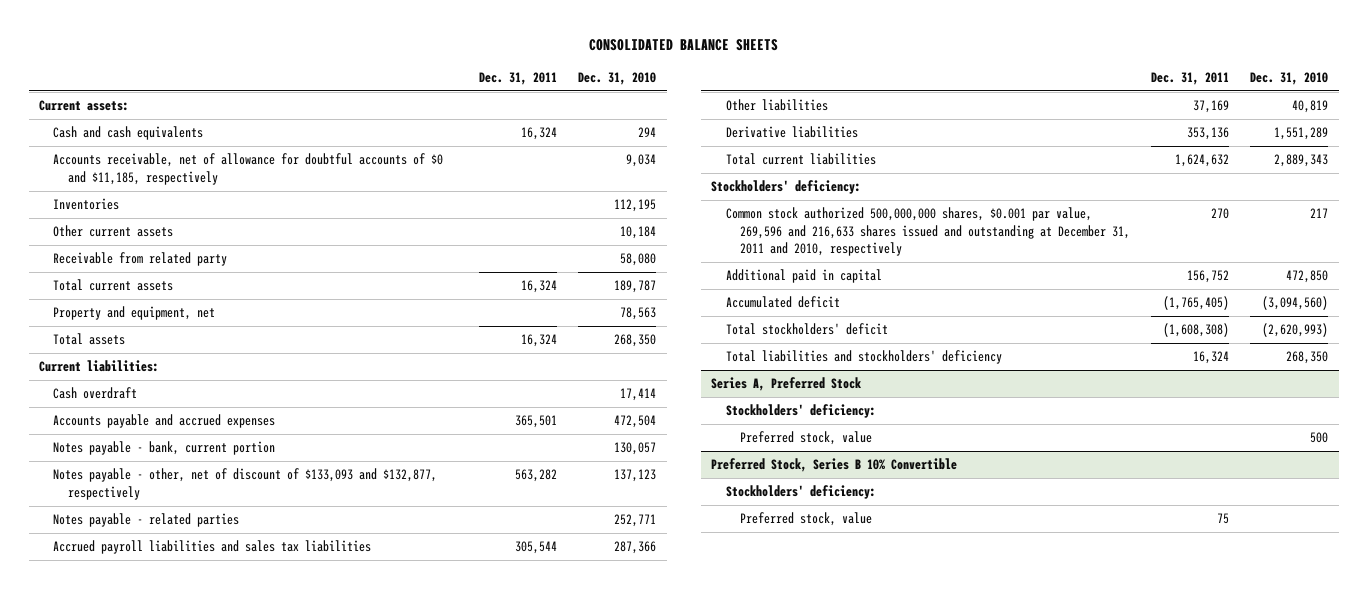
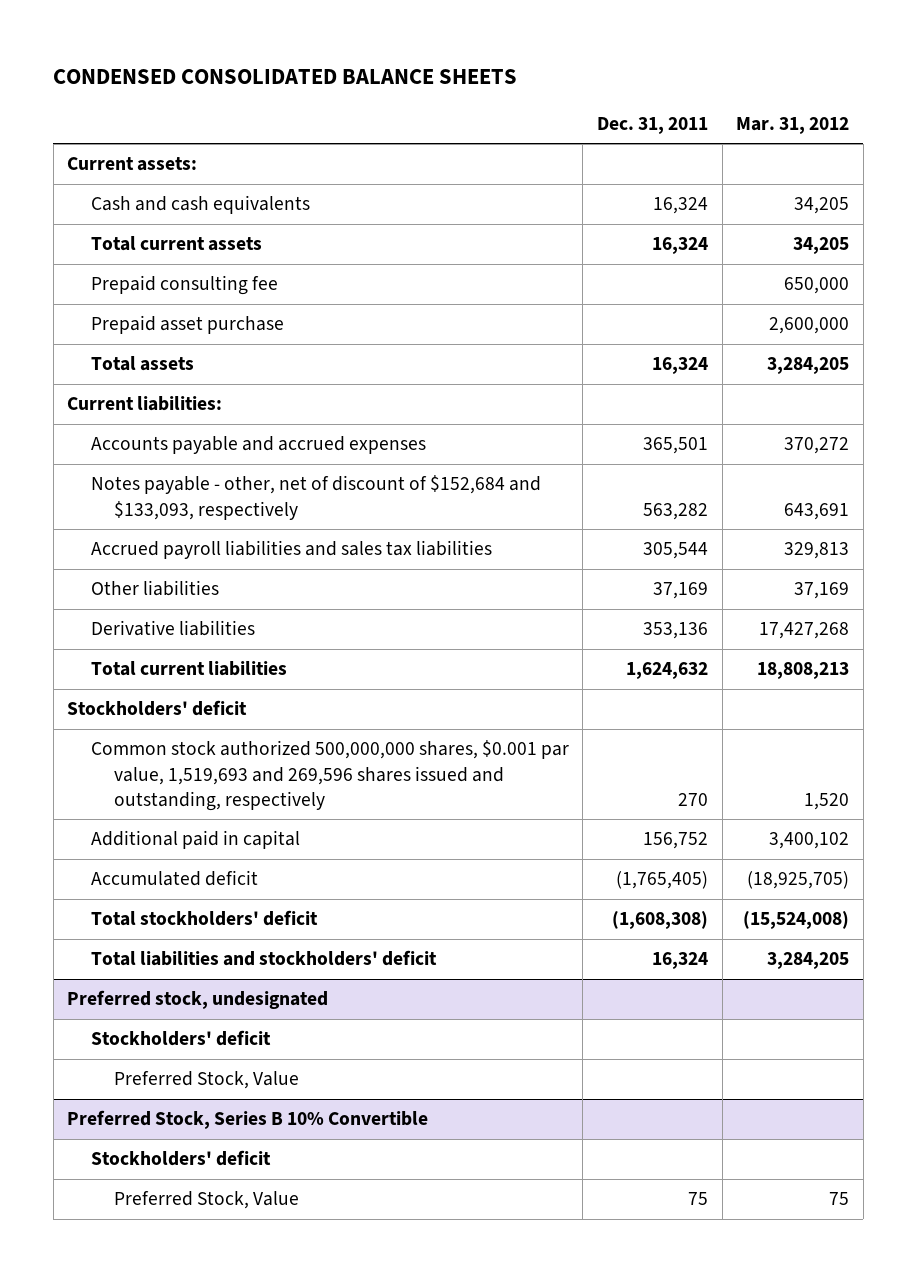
[588,38,778,51] CONSOLIDATED BALANCE SHEETS -> [53,69,518,85] CONDENSED CONSOLIDATED BALANCE SHEETS
[578,71,657,85] Dec. 31, 2010 -> none
none -> [736,117,850,135] Mar. 31, 2012
[53,153,444,185] Accounts receivable, net of allowance for doubtful accounts of $0 and $11,185, respectively -> none
[53,198,120,211] Inventories -> none
[53,225,174,238] Other current assets -> none
[53,252,228,267] Receivable from related party -> none
[53,306,216,321] Property and equipment, net -> none
none -> [90,275,278,296] Prepaid consulting fee
none -> [90,315,284,335] Prepaid asset purchase
[53,387,138,400] Cash overdraft -> none
[53,441,276,456] Notes payable - bank, current portion -> none
[53,513,240,528] Notes payable - related parties -> none
[53,468,438,500] Notes payable - other, net of discount of $133,093 and $132,877, respectively -> [90,475,541,520] Notes payable - other, net of discount of $152,684 and $133,093, respectively
[711,180,862,195] Stockholders' deficiency: -> [67,700,248,717] Stockholders' deficit
[725,207,1130,256] Common stock authorized 500,000,000 shares, $0.001 par value, 269,596 and 216,633 shares issued and outstanding at December 31, 2011 and 2010, respectively -> [90,740,569,812] Common stock authorized 500,000,000 shares, $0.001 par value, 1,519,693 and 269,596 shares issued and outstanding, respectively
[711,377,862,392] Series A, Preferred Stock -> none
[725,350,1002,365] Total liabilities and stockholders' deficiency -> [90,950,437,967] Total liabilities and stockholders' deficit
none -> [67,990,329,1010] Preferred stock, undesignated
[725,404,876,419] Stockholders' deficiency: -> [90,1030,271,1047] Stockholders' deficit
[739,431,872,446] Preferred stock, value -> [114,1071,300,1090] Preferred Stock, Value
[725,485,876,500] Stockholders' deficiency: -> [90,1150,271,1167] Stockholders' deficit
[739,512,872,527] Preferred stock, value -> [114,1191,300,1210] Preferred Stock, Value

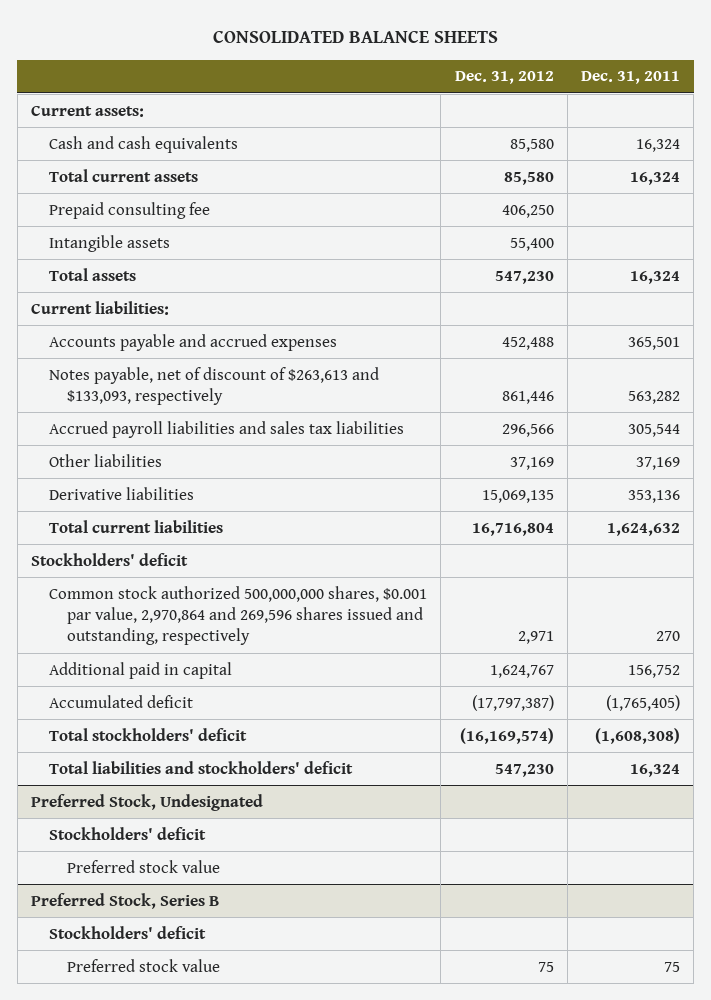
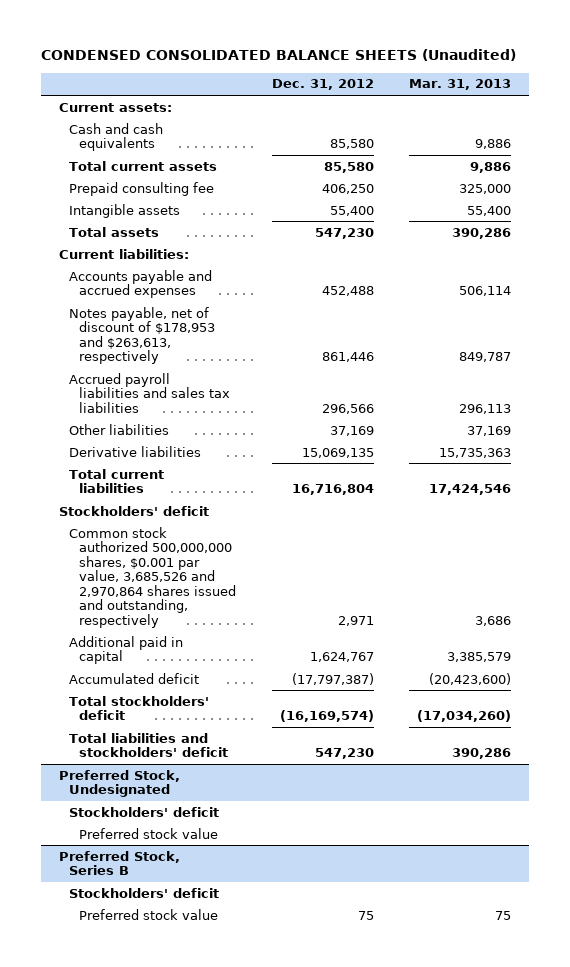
[212,30,498,44] CONSOLIDATED BALANCE SHEETS -> [41,49,517,62] CONDENSED CONSOLIDATED BALANCE SHEETS (Unaudited)
[581,71,681,85] Dec. 31, 2011 -> none
none -> [409,79,512,91] Mar. 31, 2013
[49,366,380,406] Notes payable, net of discount of $263,613 and $133,093, respectively -> [69,306,216,365] Notes payable, net of discount of $178,953 and $263,613, respectively
[49,585,428,646] Common stock authorized 500,000,000 shares, $0.001 par value, 2,970,864 and 269,596 shares issued and outstanding, respectively -> [69,526,237,628] Common stock authorized 500,000,000 shares, $0.001 par value, 3,685,526 and 2,970,864 shares issued and outstanding, respectively

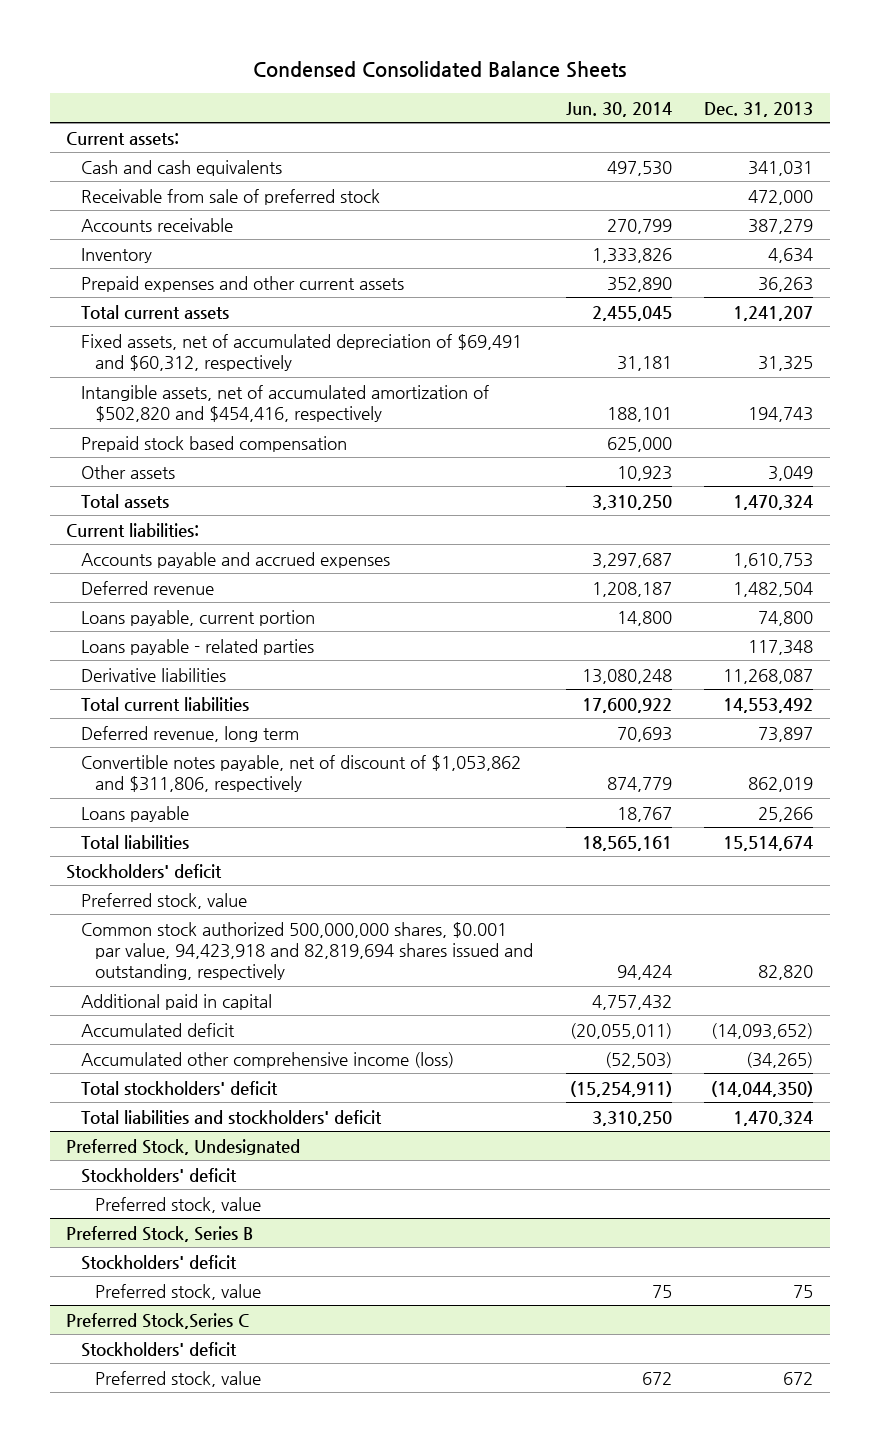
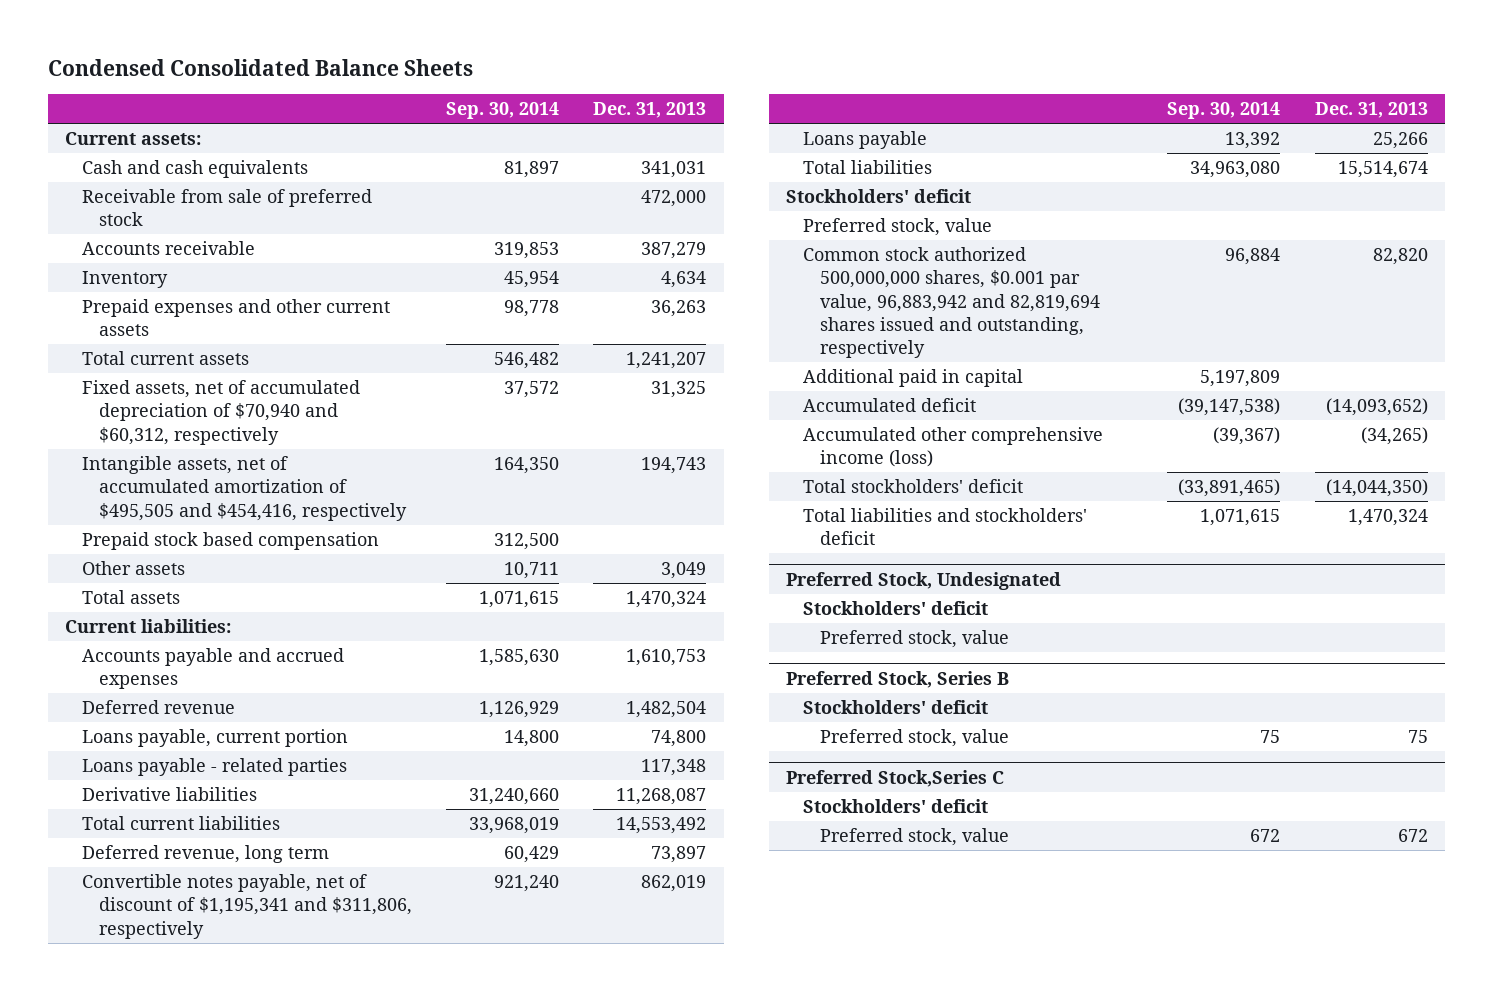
[565,101,672,117] Jun. 30, 2014 -> none
none -> [446,102,560,120] Sep. 30, 2014
[80,333,522,372] Fixed assets, net of accumulated depreciation of $69,491 and $60,312, respectively -> [81,380,360,445] Fixed assets, net of accumulated depreciation of $70,940 and $60,312, respectively
[80,384,489,423] Intangible assets, net of accumulated amortization of $502,820 and $454,416, respectively -> [81,456,407,521] Intangible assets, net of accumulated amortization of $495,505 and $454,416, respectively
[80,754,521,793] Convertible notes payable, net of discount of $1,053,862 and $311,806, respectively -> [81,874,412,939] Convertible notes payable, net of discount of $1,195,341 and $311,806, respectively
[80,921,534,981] Common stock authorized 500,000,000 shares, $0.001 par value, 94,423,918 and 82,819,694 shares issued and outstanding, respectively -> [803,247,1100,359] Common stock authorized 500,000,000 shares, $0.001 par value, 96,883,942 and 82,819,694 shares issued and outstanding, respectively

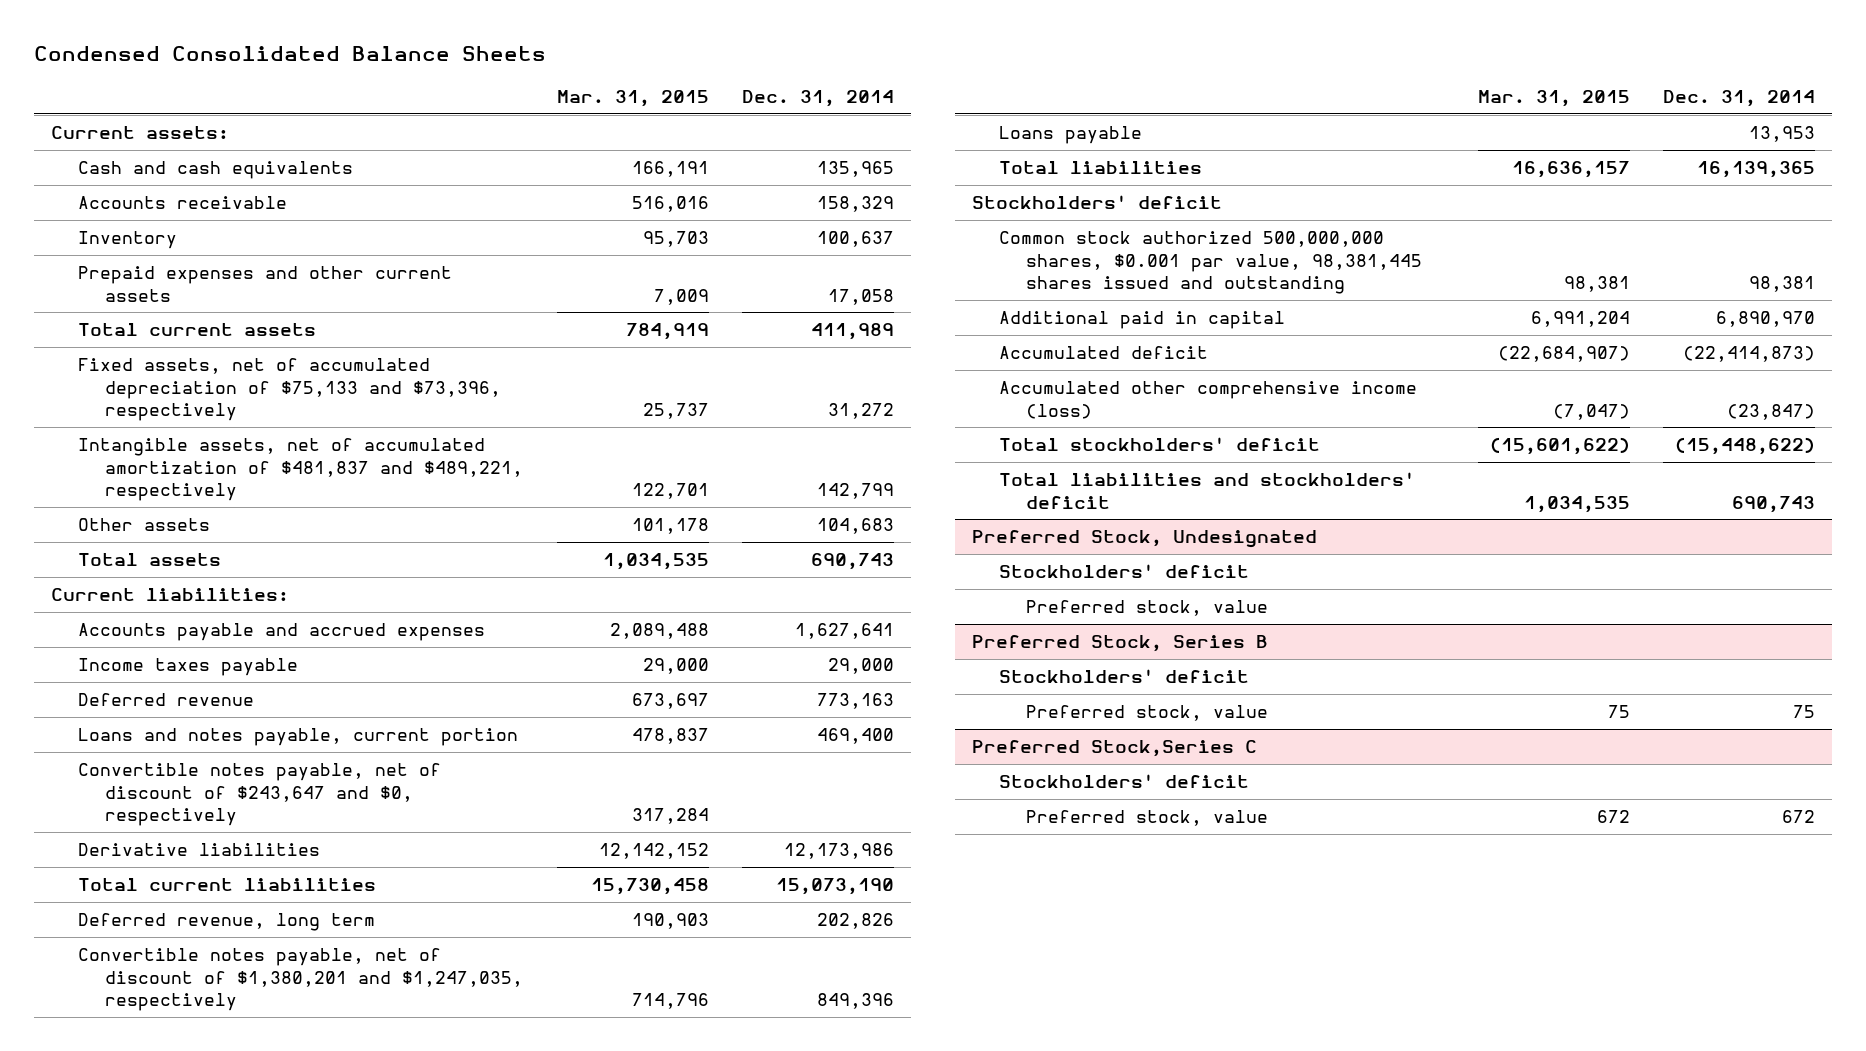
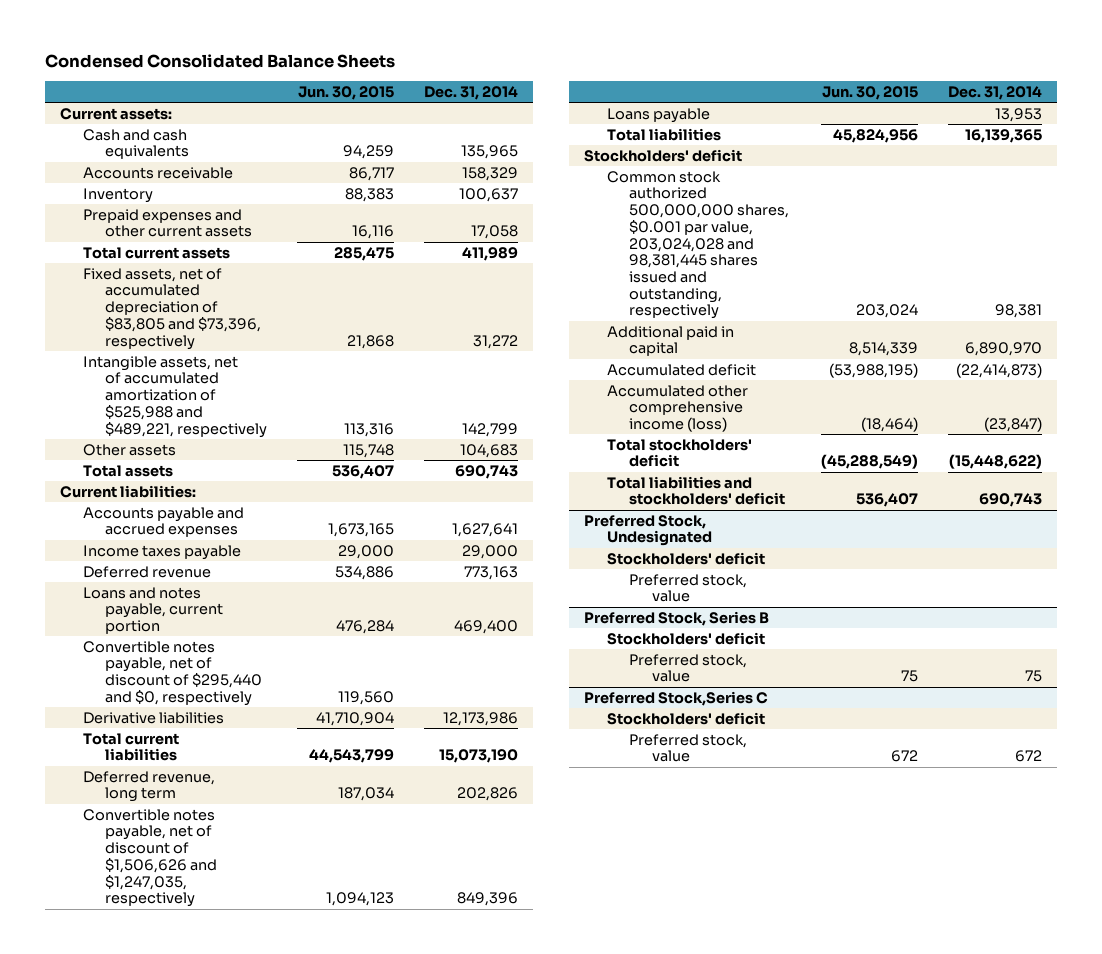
[556,89,709,107] Mar. 31, 2015 -> none
none -> [298,86,395,101] Jun. 30, 2015
[77,358,501,422] Fixed assets, net of accumulated depreciation of $75,133 and $73,396, respectively -> [82,267,262,350] Fixed assets, net of accumulated depreciation of $83,805 and $73,396, respectively
[77,438,523,502] Intangible assets, net of accumulated amortization of $481,837 and $489,221, respectively -> [82,355,268,438] Intangible assets, net of accumulated amortization of $525,988 and $489,221, respectively
[77,763,441,827] Convertible notes payable, net of discount of $243,647 and $0, respectively -> [82,640,263,706] Convertible notes payable, net of discount of $295,440 and $0, respectively
[77,948,523,1012] Convertible notes payable, net of discount of $1,380,201 and $1,247,035, respectively -> [82,808,218,908] Convertible notes payable, net of discount of $1,506,626 and $1,247,035, respectively
[998,231,1423,295] Common stock authorized 500,000,000 shares, $0.001 par value, 98,381,445 shares issued and outstanding -> [606,170,790,320] Common stock authorized 500,000,000 shares, $0.001 par value, 203,024,028 and 98,381,445 shares issued and outstanding, respectively

